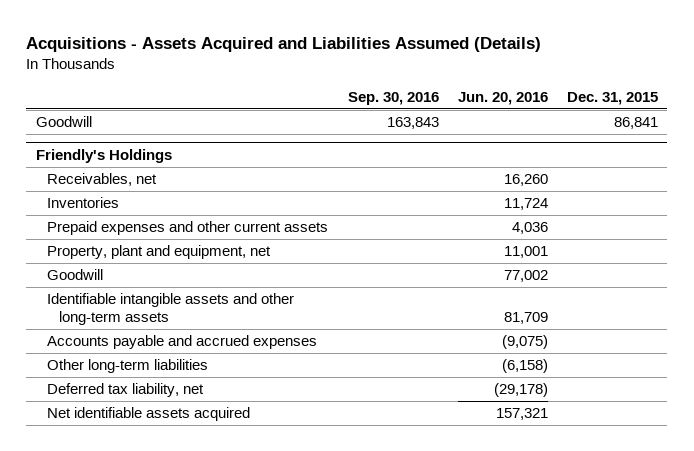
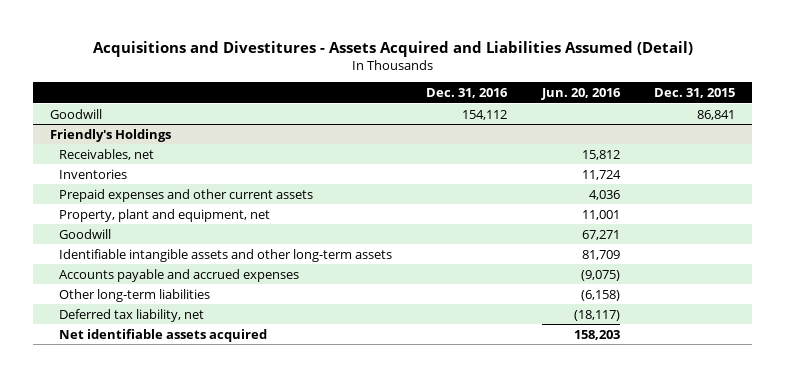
[26,37,542,53] Acquisitions - Assets Acquired and Liabilities Assumed (Details) -> [92,40,693,57] Acquisitions and Divestitures - Assets Acquired and Liabilities Assumed (Detail)
[347,91,439,105] Sep. 30, 2016 -> none
none -> [426,88,509,99] Dec. 31, 2016
[503,174,548,187] 16,260 -> [581,149,620,160] 15,812
[503,270,548,283] 77,002 -> [581,229,620,240] 67,271
[493,383,548,398] (29,178) -> [573,309,620,321] (18,117)
[495,408,548,421] 157,321 -> [573,329,620,340] 158,203

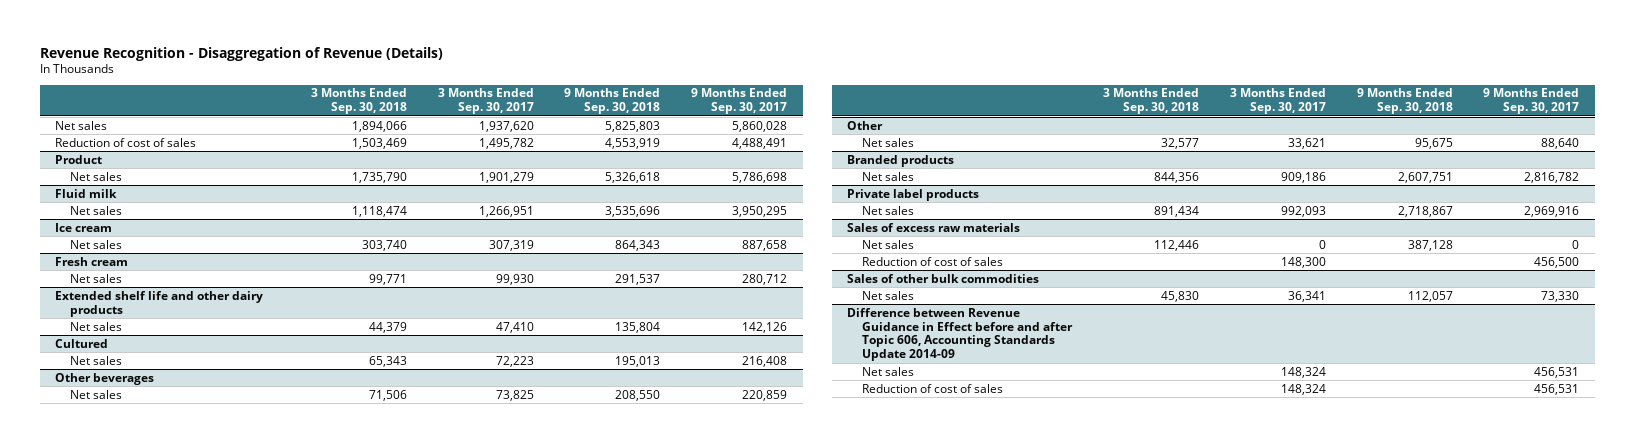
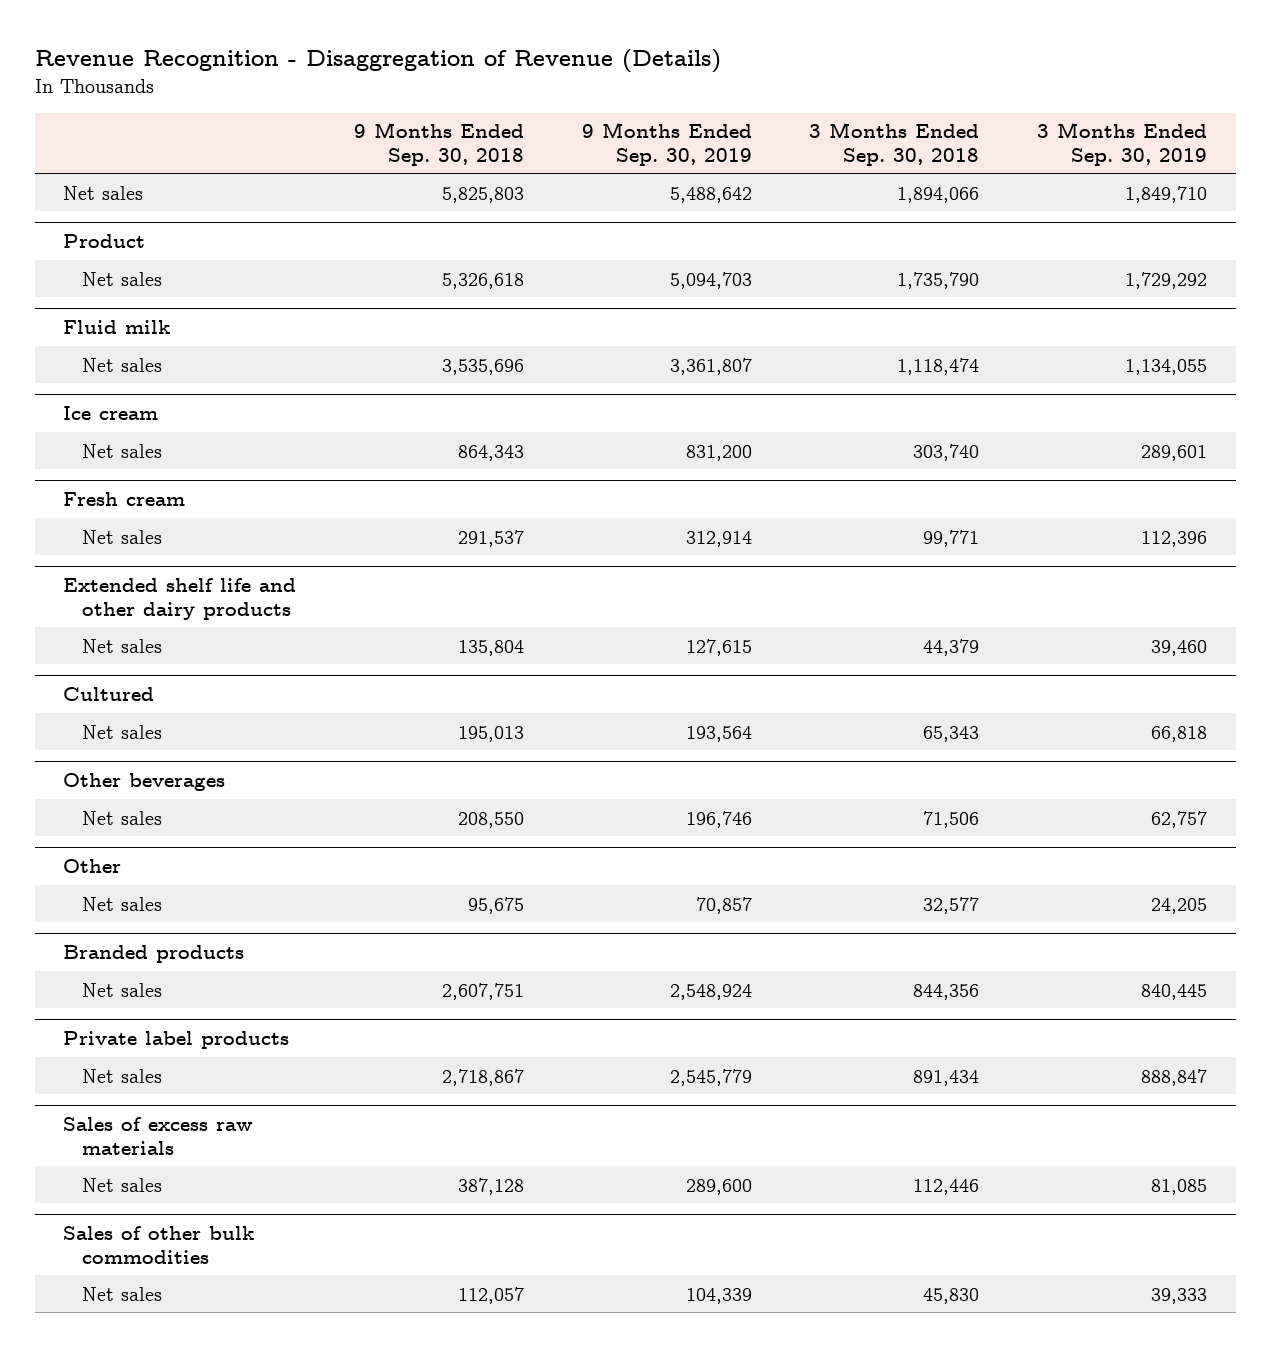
[437,88,534,115] 3 Months Ended Sep. 30, 2017 -> none
[691,88,788,115] 9 Months Ended Sep. 30, 2017 -> none
none -> [581,122,752,166] 9 Months Ended Sep. 30, 2019
none -> [1036,122,1207,166] 3 Months Ended Sep. 30, 2019
[54,137,196,147] Reduction of cost of sales -> none
[861,256,1003,266] Reduction of cost of sales -> none
[847,307,1073,362] Difference between Revenue Guidance in Effect before and after Topic 606, Accounting Standards Update 2014-09 -> none
[861,366,914,376] Net sales -> none
[861,383,1003,393] Reduction of cost of sales -> none

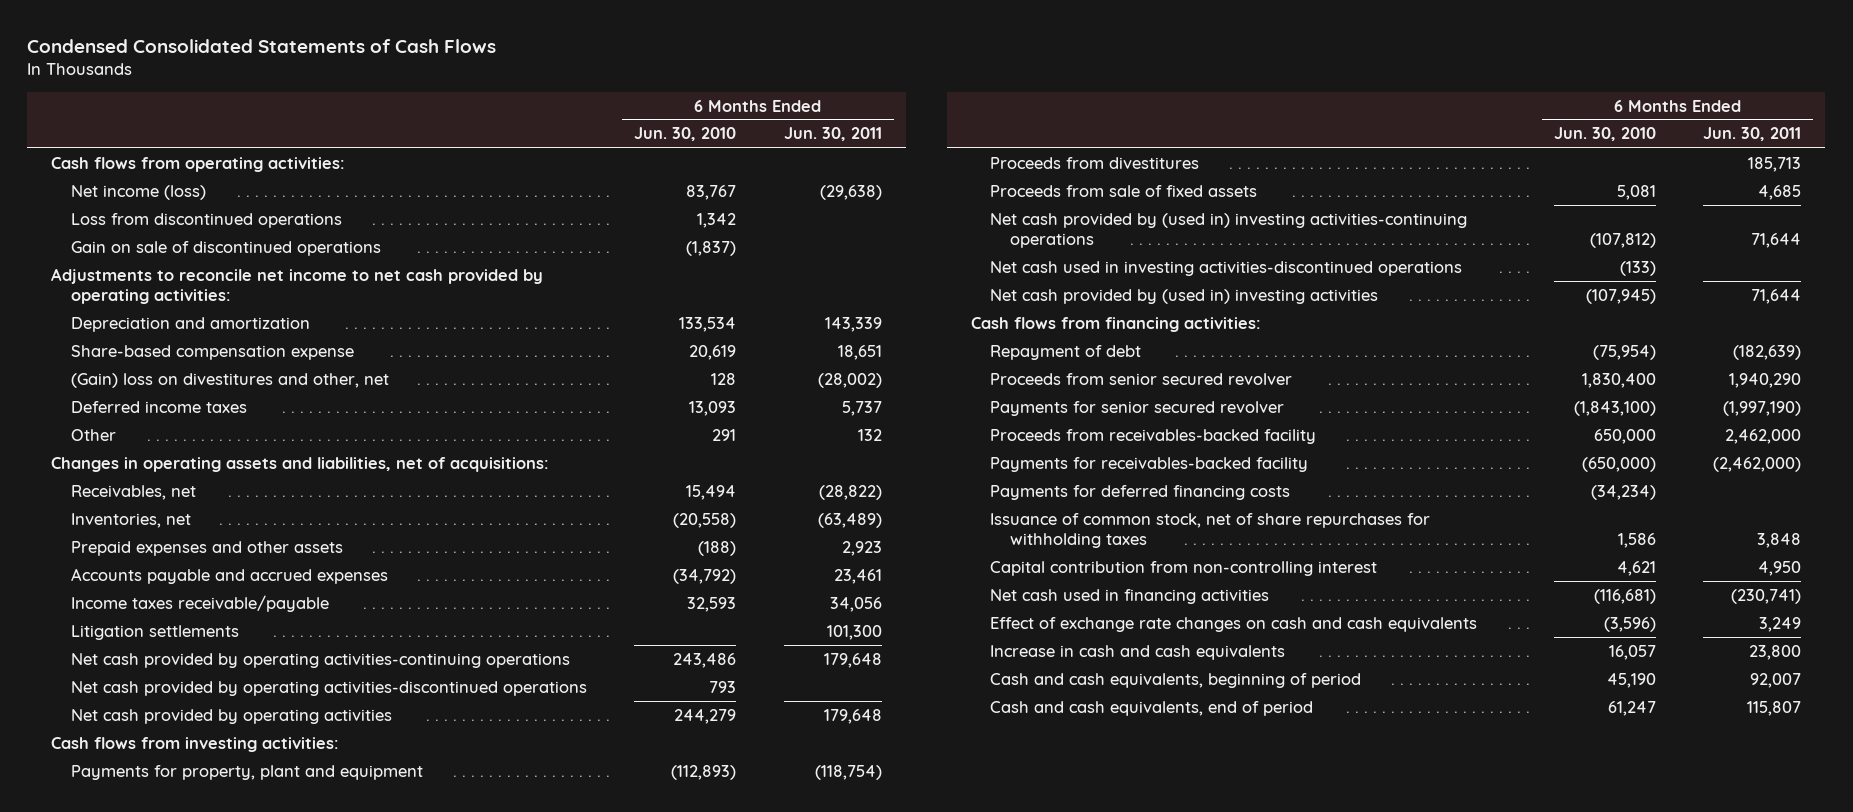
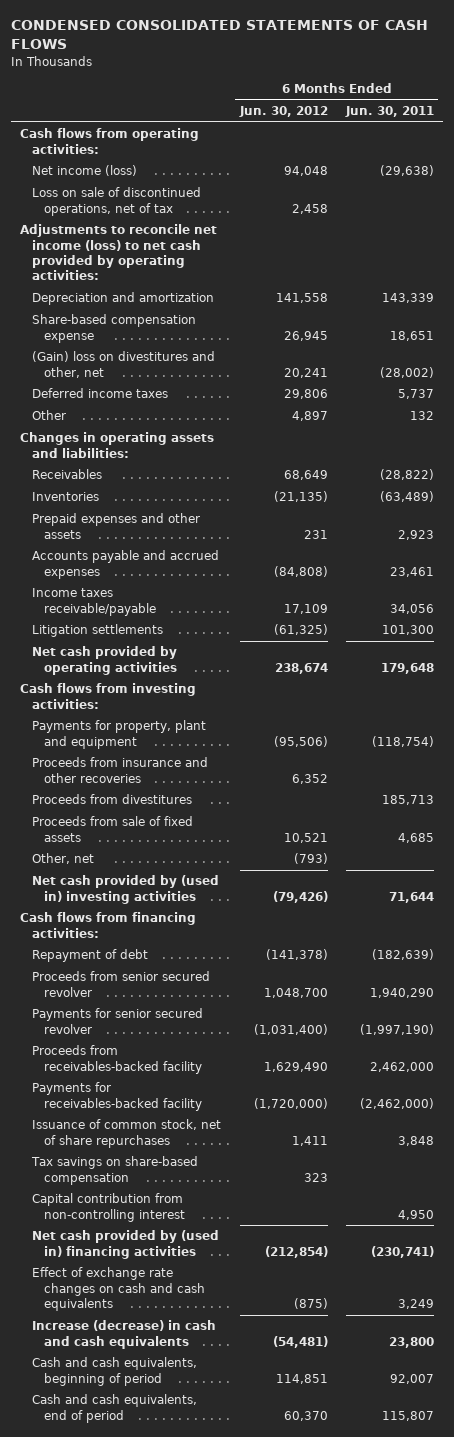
[27,39,497,54] Condensed Consolidated Statements of Cash Flows -> [11,20,429,50] CONDENSED CONSOLIDATED STATEMENTS OF CASH FLOWS
[634,127,737,142] Jun. 30, 2010 -> none
none -> [238,106,328,118] Jun. 30, 2012
[70,212,342,228] Loss from discontinued operations -> none
[70,240,381,256] Gain on sale of discontinued operations -> [32,187,202,216] Loss on sale of discontinued operations, net of tax
[51,267,544,305] Adjustments to reconcile net income to net cash provided by operating activities: -> [20,224,218,281] Adjustments to reconcile net income (loss) to net cash provided by operating activities:
[51,456,550,472] Changes in operating assets and liabilities, net of acquisitions: -> [20,432,215,458] Changes in operating assets and liabilities:
[70,484,196,500] Receivables, net -> [32,469,103,480] Receivables
[70,512,191,528] Inventories, net -> [32,492,100,502] Inventories
[70,652,570,668] Net cash provided by operating activities-continuing operations -> none
[70,680,587,696] Net cash provided by operating activities-discontinued operations -> none
none -> [32,757,209,783] Proceeds from insurance and other recoveries
[990,212,1468,249] Net cash provided by (used in) investing activities-continuing operations -> none
[990,260,1463,276] Net cash used in investing activities-discontinued operations -> none
none -> [32,853,95,865] Other, net
[990,484,1291,500] Payments for deferred financing costs -> none
[990,512,1431,549] Issuance of common stock, net of share repurchases for withholding taxes -> [32,1119,222,1148] Issuance of common stock, net of share repurchases
none -> [31,1156,199,1185] Tax savings on share-based compensation
[990,588,1270,604] Net cash used in financing activities -> [32,1230,220,1259] Net cash provided by (used in) financing activities
[990,644,1286,660] Increase in cash and cash equivalents -> [32,1320,217,1349] Increase (decrease) in cash and cash equivalents

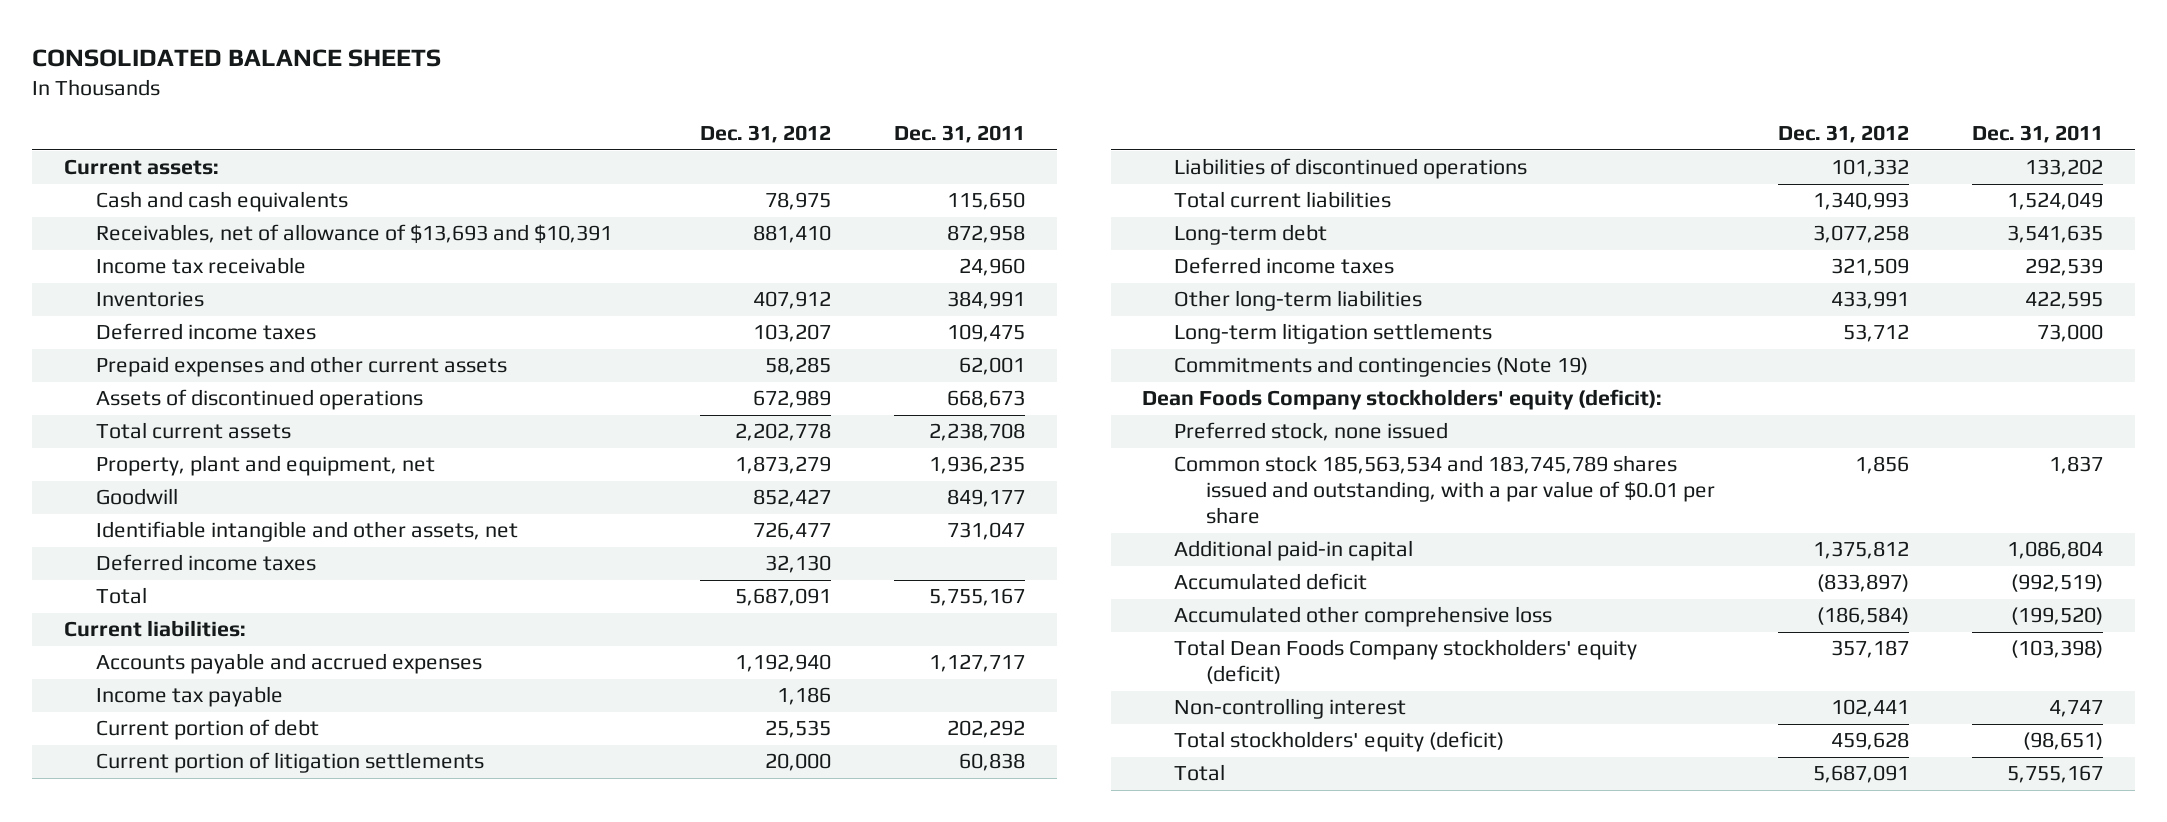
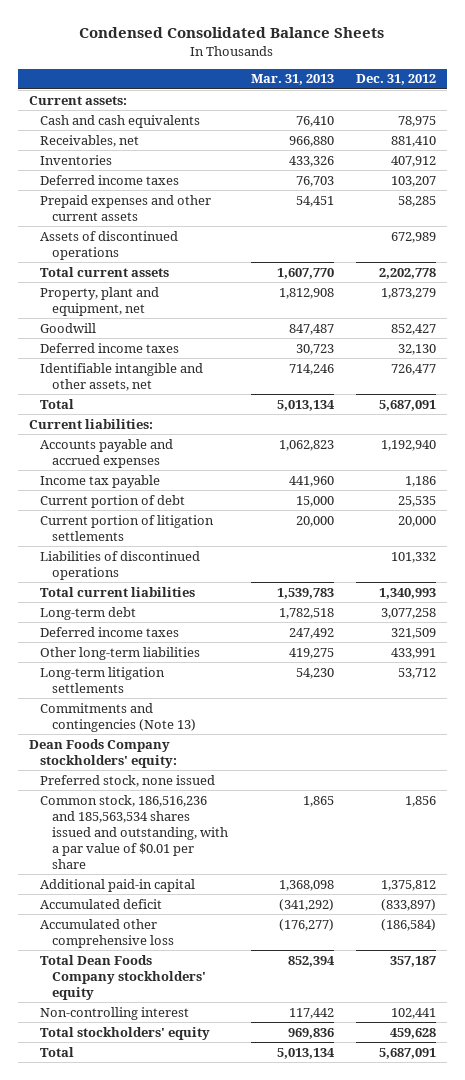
[32,49,442,68] CONSOLIDATED BALANCE SHEETS -> [79,26,385,38] Condensed Consolidated Balance Sheets
[893,125,1025,144] Dec. 31, 2011 -> none
none -> [250,74,334,86] Mar. 31, 2013
[95,257,306,275] Income tax receivable -> none
[95,224,612,245] Receivables, net of allowance of $13,693 and $10,391 -> [40,134,140,147] Receivables, net
[95,521,518,543] Identifiable intangible and other assets, net -> [40,362,204,391] Identifiable intangible and other assets, net
[1174,356,1589,378] Commitments and contingencies (Note 19) -> [40,702,196,732] Commitments and contingencies (Note 13)
[1142,389,1663,411] Dean Foods Company stockholders' equity (deficit): -> [28,738,178,768] Dean Foods Company stockholders' equity:
[1174,455,1716,525] Common stock 185,563,534 and 183,745,789 shares issued and outstanding, with a par value of $0.01 per share -> [40,794,228,869] Common stock, 186,516,236 and 185,563,534 shares issued and outstanding, with a par value of $0.01 per share
[1174,639,1638,685] Total Dean Foods Company stockholders' equity (deficit) -> [40,954,206,1000] Total Dean Foods Company stockholders' equity
[1174,731,1505,753] Total stockholders' equity (deficit) -> [40,1026,211,1040] Total stockholders' equity

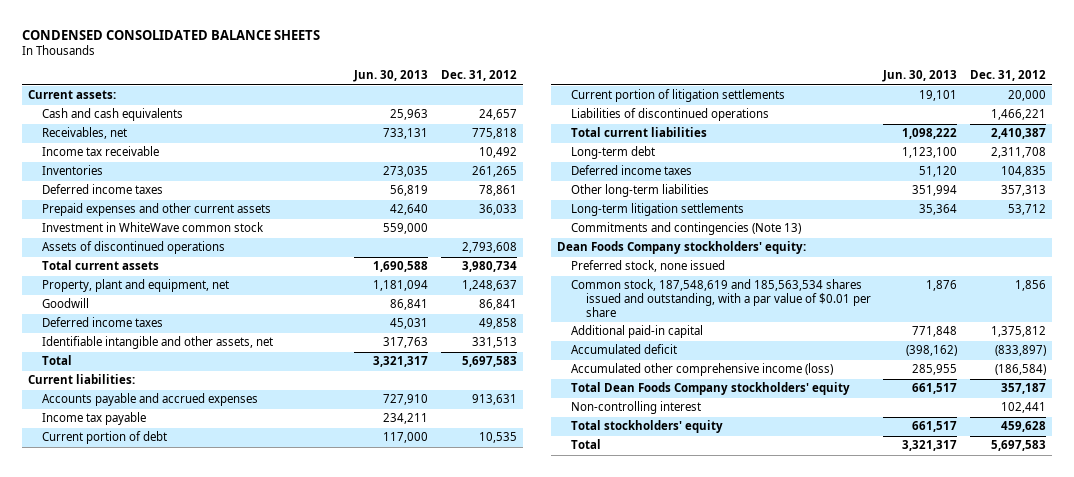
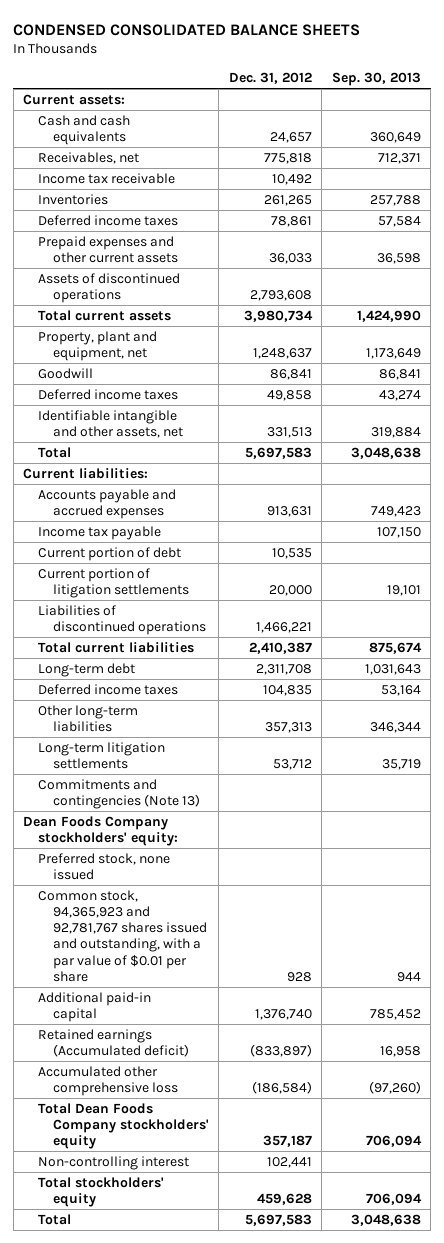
[353,70,429,83] Jun. 30, 2013 -> none
none -> [331,72,421,87] Sep. 30, 2013
[42,222,265,233] Investment in WhiteWave common stock -> none
[571,279,871,317] Common stock, 187,548,619 and 185,563,534 shares issued and outstanding, with a par value of $0.01 per share -> [37,889,207,982] Common stock, 94,365,923 and 92,781,767 shares issued and outstanding, with a par value of $0.01 per share
[1014,280,1046,292] 1,856 -> [286,971,312,982] 928
[990,326,1046,338] 1,375,812 -> [254,1009,312,1021] 1,376,740
[571,344,678,355] Accumulated deficit -> [37,1028,189,1058] Retained earnings (Accumulated deficit)
[571,363,834,377] Accumulated other comprehensive income (loss) -> [37,1065,178,1097] Accumulated other comprehensive loss

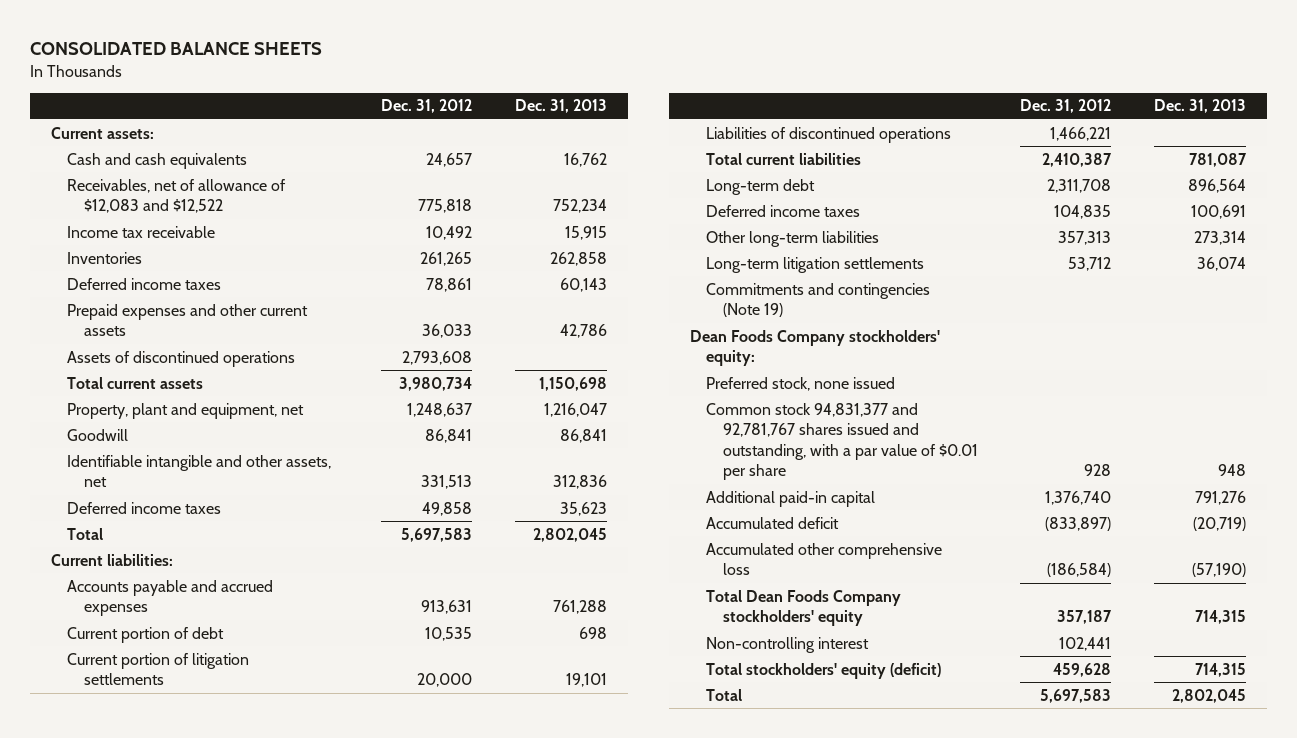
[13,23,361,36] CONDENSED CONSOLIDATED BALANCE SHEETS -> [29,41,322,55] CONSOLIDATED BALANCE SHEETS
[331,72,421,87] Sep. 30, 2013 -> none
none -> [514,99,607,114] Dec. 31, 2013
[37,151,139,164] Receivables, net -> [67,178,287,214] Receivables, net of allowance of $12,083 and $12,522
[37,388,178,400] Deferred income taxes -> [67,501,222,514] Deferred income taxes
[37,525,161,540] Income tax payable -> none
[37,778,200,810] Commitments and contingencies (Note 13) -> [706,282,931,318] Commitments and contingencies (Note 19)
[37,889,207,982] Common stock, 94,365,923 and 92,781,767 shares issued and outstanding, with a par value of $0.01 per share -> [706,402,978,481] Common stock 94,831,377 and 92,781,767 shares issued and outstanding, with a par value of $0.01 per share
[37,1028,189,1058] Retained earnings (Accumulated deficit) -> [706,516,840,529] Accumulated deficit
[37,1176,164,1208] Total stockholders' equity -> [706,662,942,679] Total stockholders' equity (deficit)

